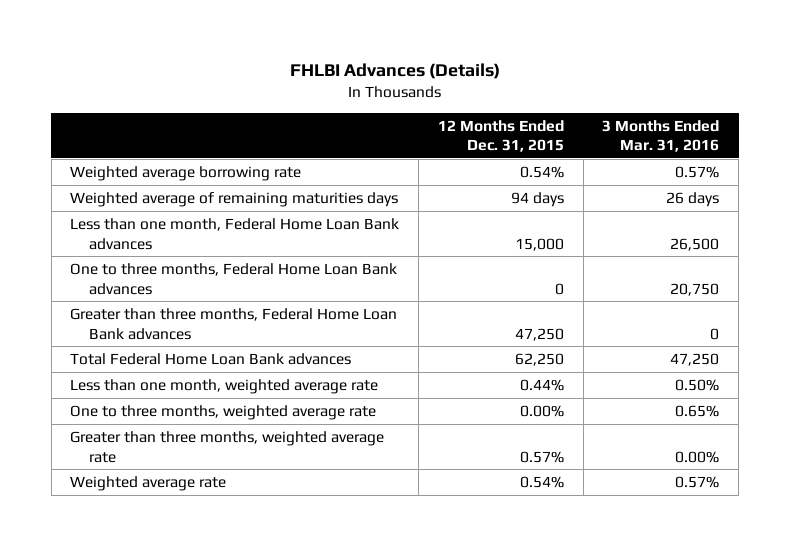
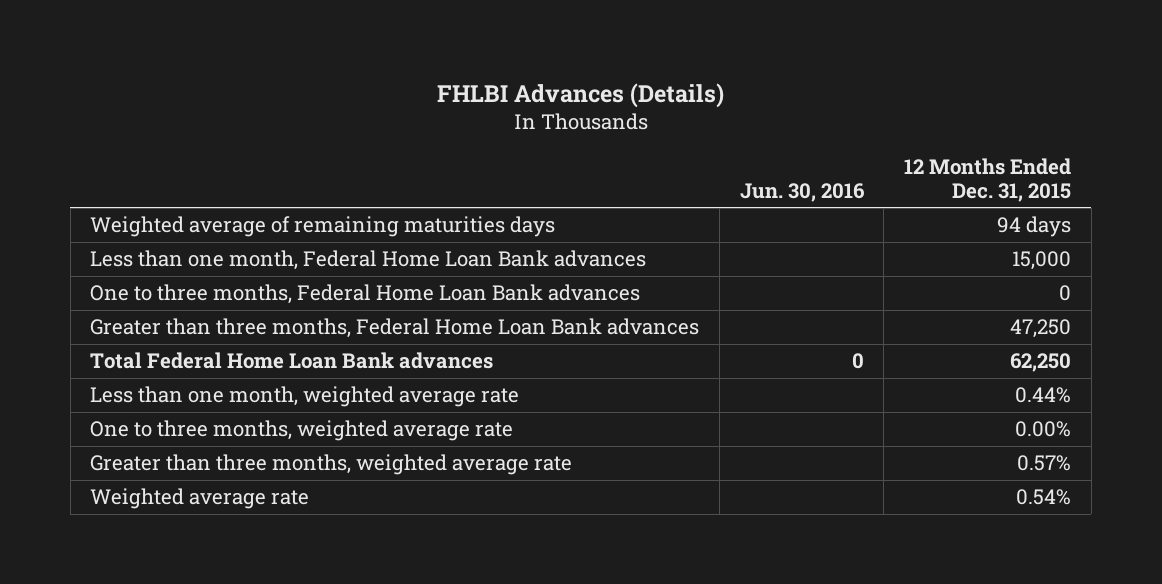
[602,119,720,153] 3 Months Ended Mar. 31, 2016 -> none
none -> [739,182,865,202] Jun. 30, 2016
[70,165,302,181] Weighted average borrowing rate -> none

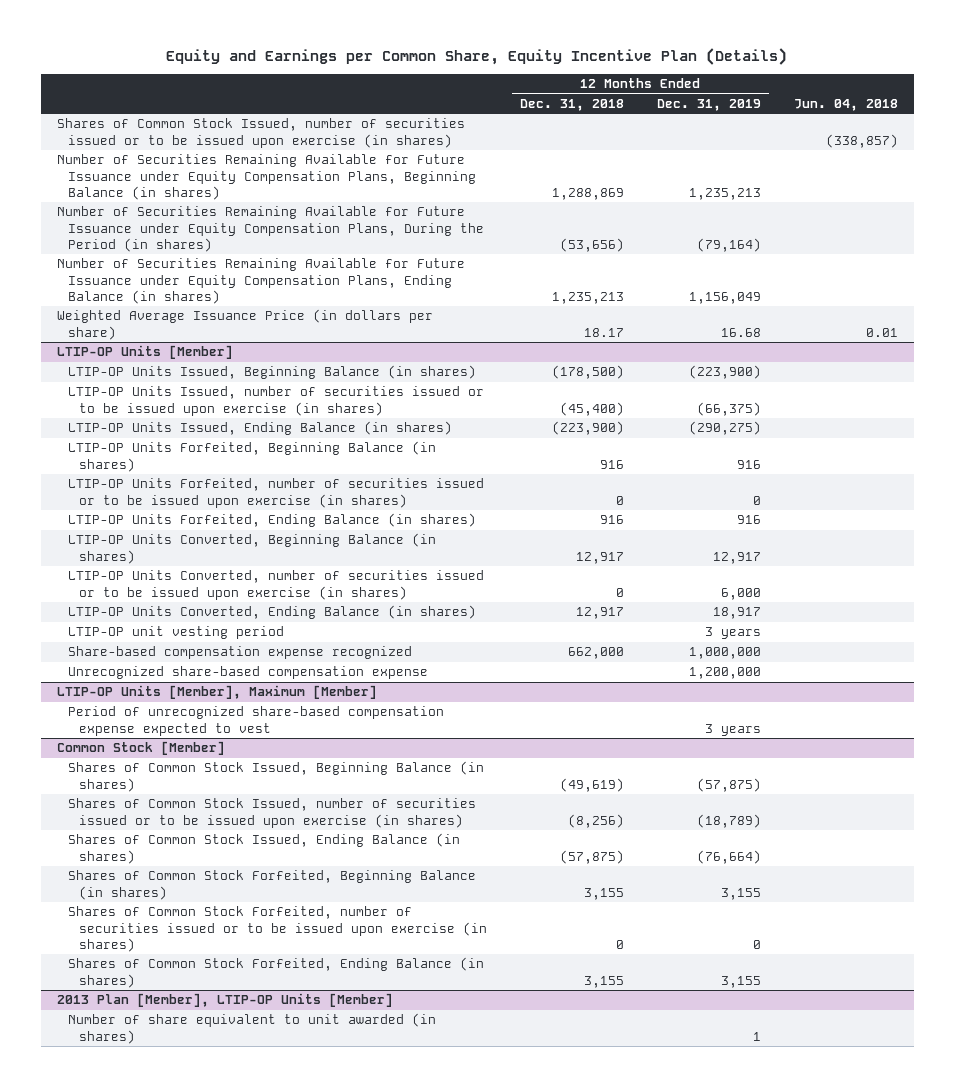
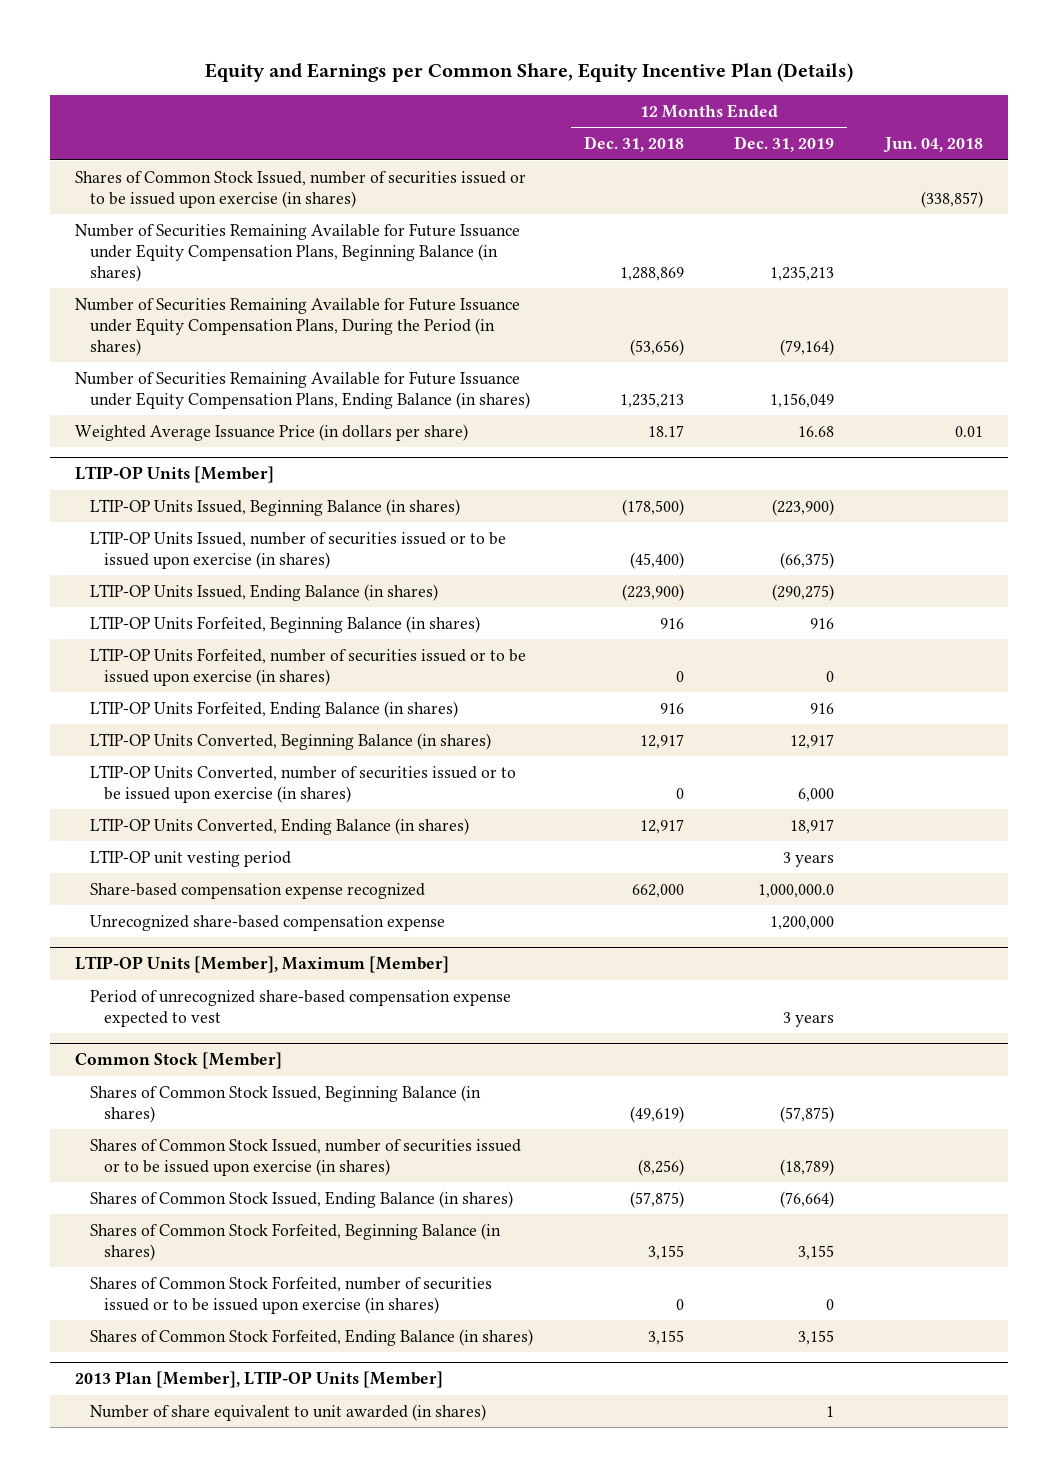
[688,647,761,660] 1,000,000 -> [758,883,835,898] 1,000,000.0

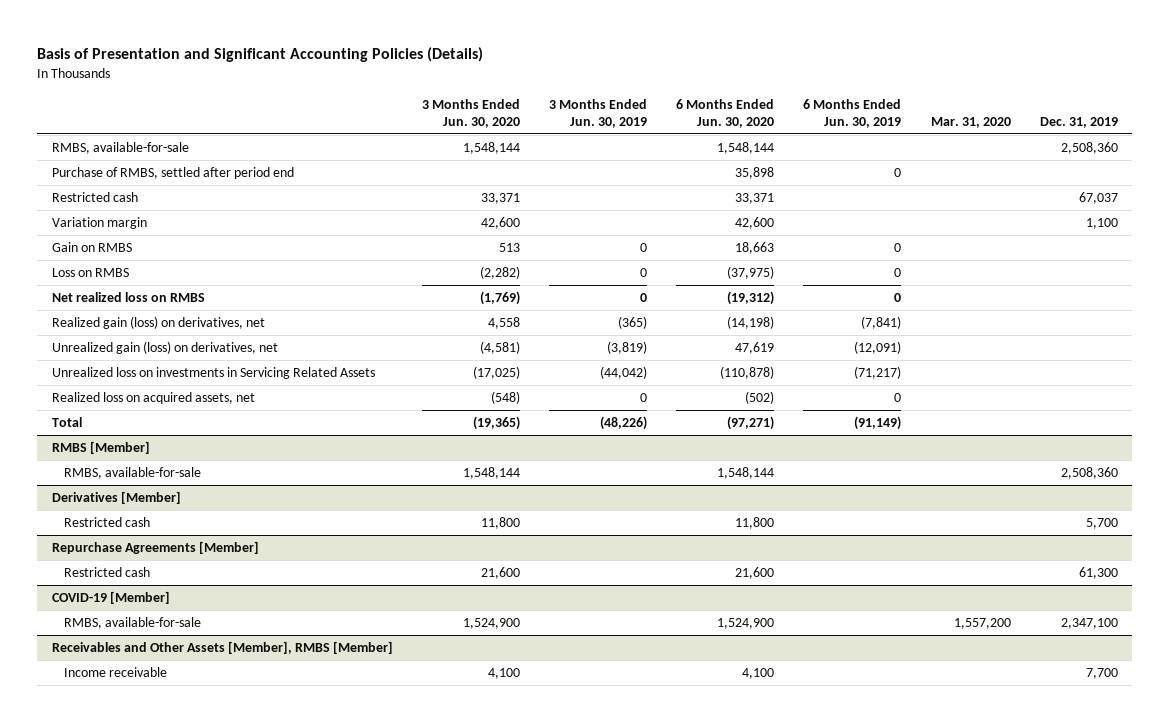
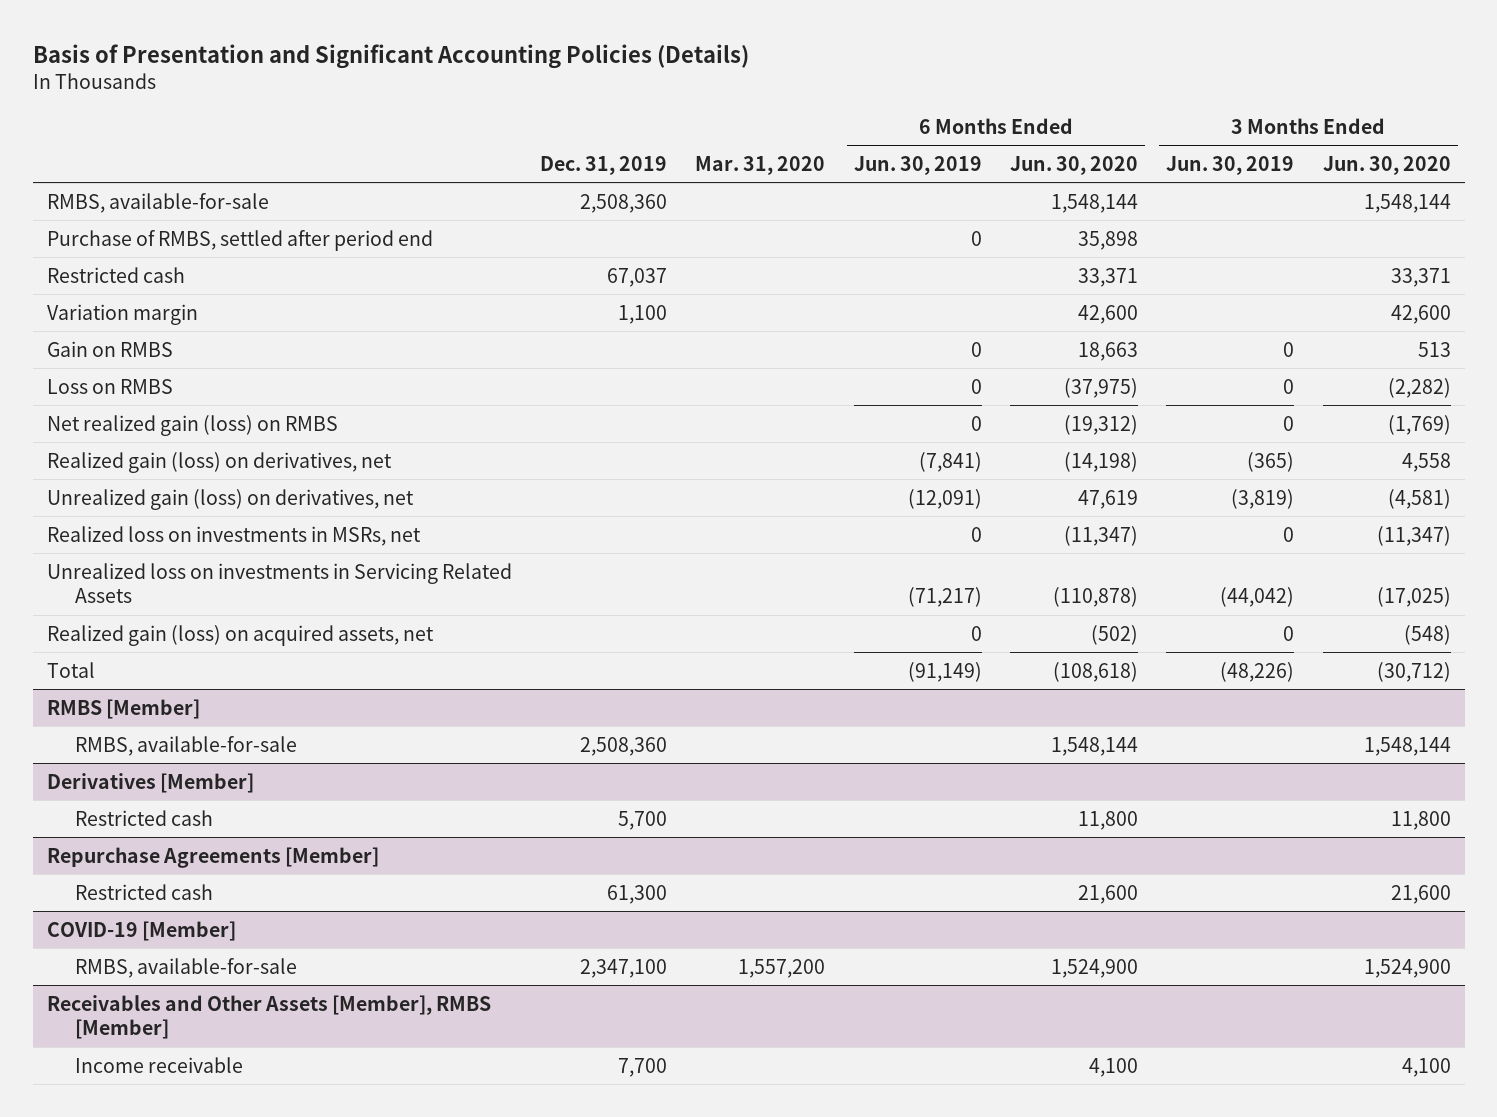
[51,291,205,302] Net realized loss on RMBS -> [46,414,338,436] Net realized gain (loss) on RMBS
none -> [46,525,421,546] Realized loss on investments in MSRs, net
[51,391,255,404] Realized loss on acquired assets, net -> [46,624,434,646] Realized gain (loss) on acquired assets, net
[472,415,520,430] (19,365) -> [1376,661,1451,682] (30,712)
[727,415,775,430] (97,271) -> [1052,661,1138,682] (108,618)

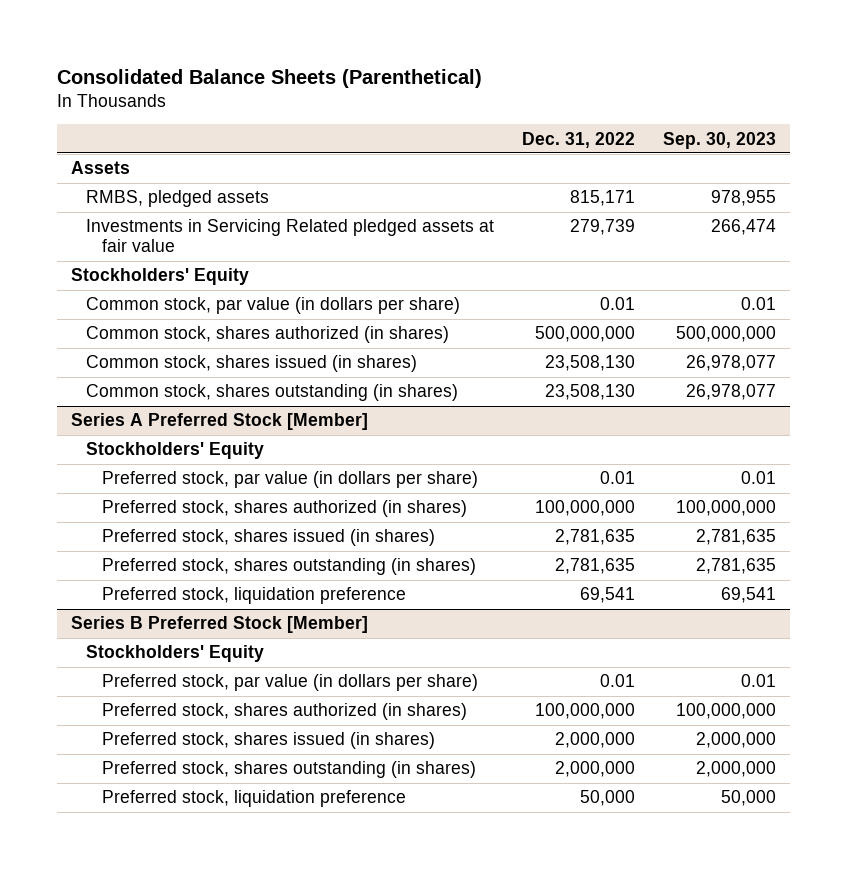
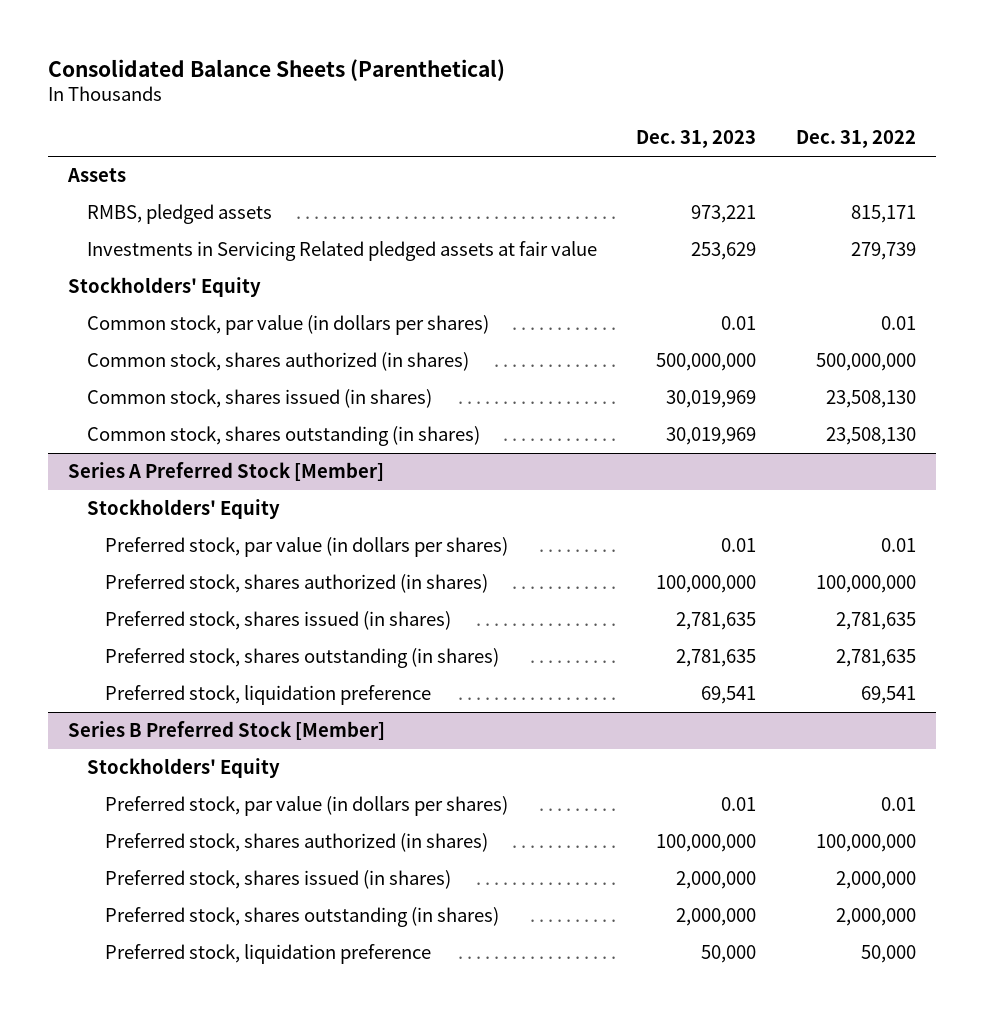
[663,131,777,149] Sep. 30, 2023 -> none
none -> [636,130,757,149] Dec. 31, 2023
[86,297,461,315] Common stock, par value (in dollars per share) -> [86,315,489,336] Common stock, par value (in dollars per shares)
[102,471,479,489] Preferred stock, par value (in dollars per share) -> [105,537,509,558] Preferred stock, par value (in dollars per shares)
[102,674,479,692] Preferred stock, par value (in dollars per share) -> [105,796,509,817] Preferred stock, par value (in dollars per shares)

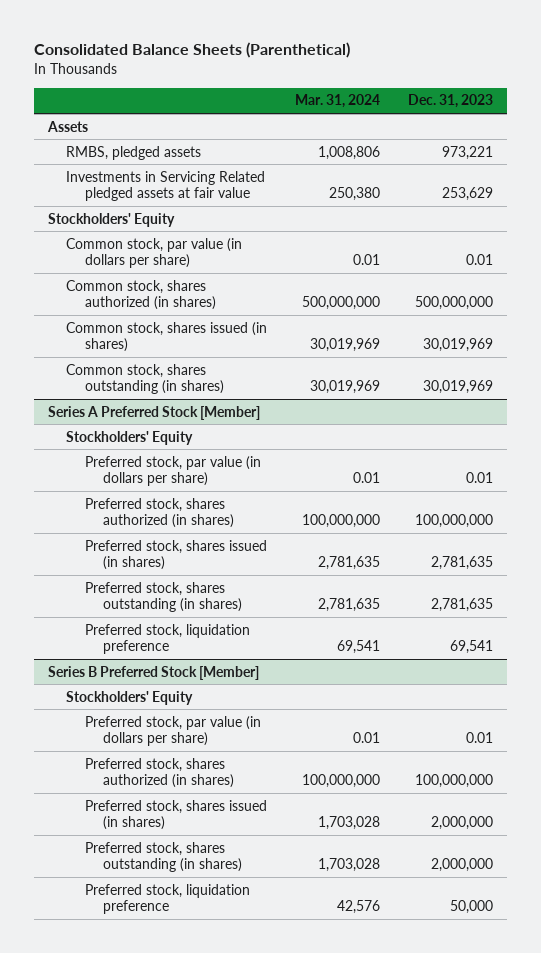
[796,130,917,149] Dec. 31, 2022 -> none
none -> [295,94,381,109] Mar. 31, 2024
[86,315,489,336] Common stock, par value (in dollars per shares) -> [66,237,243,269] Common stock, par value (in dollars per share)
[105,537,509,558] Preferred stock, par value (in dollars per shares) -> [84,455,261,487] Preferred stock, par value (in dollars per share)
[105,796,509,817] Preferred stock, par value (in dollars per shares) -> [84,715,261,747] Preferred stock, par value (in dollars per share)

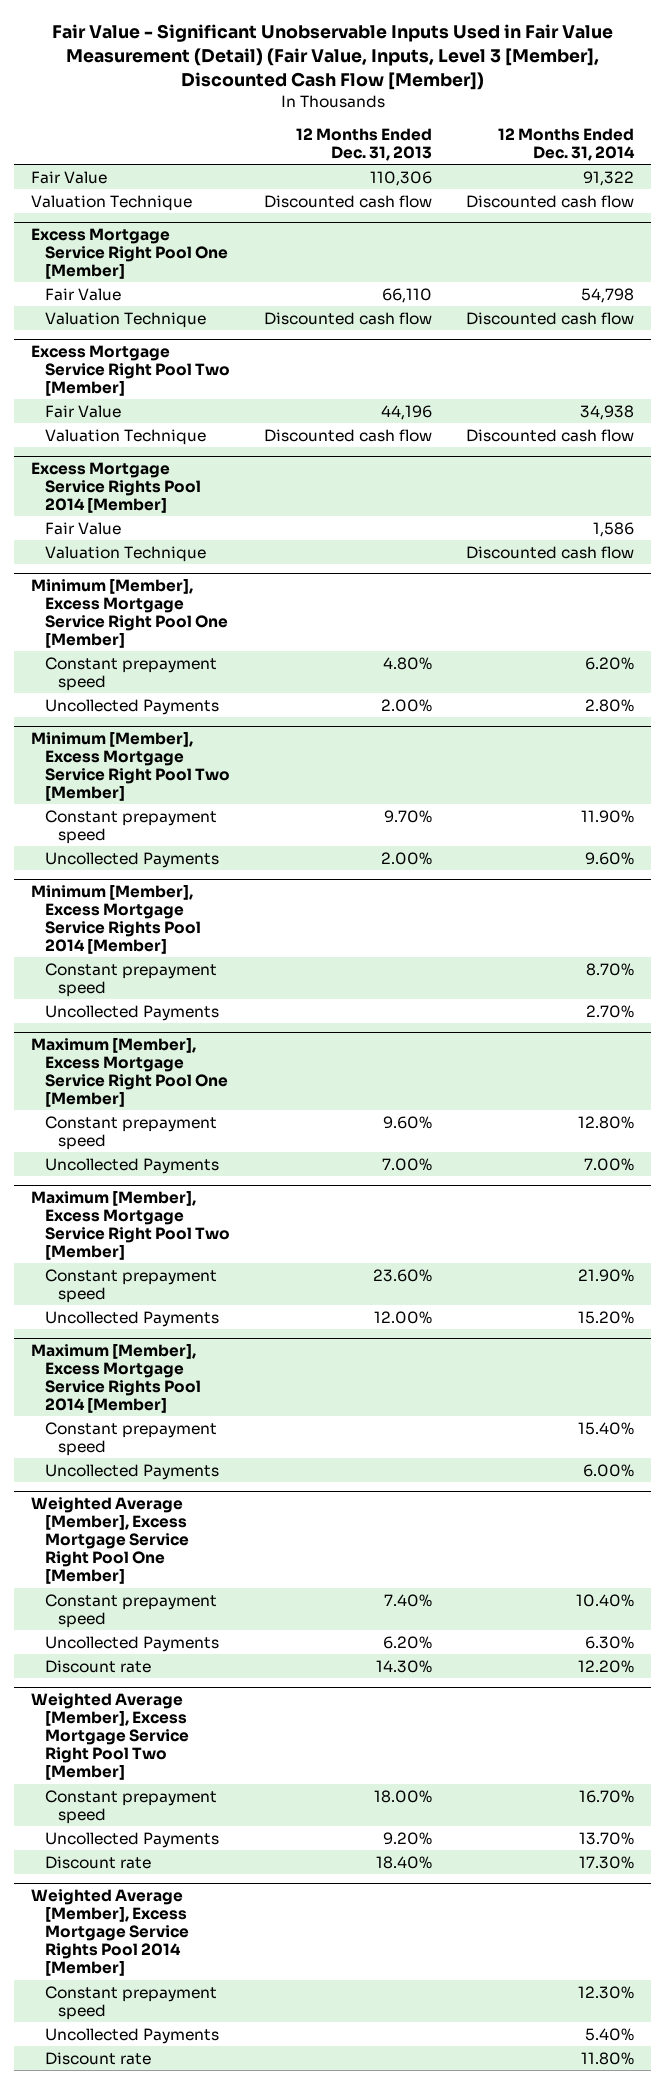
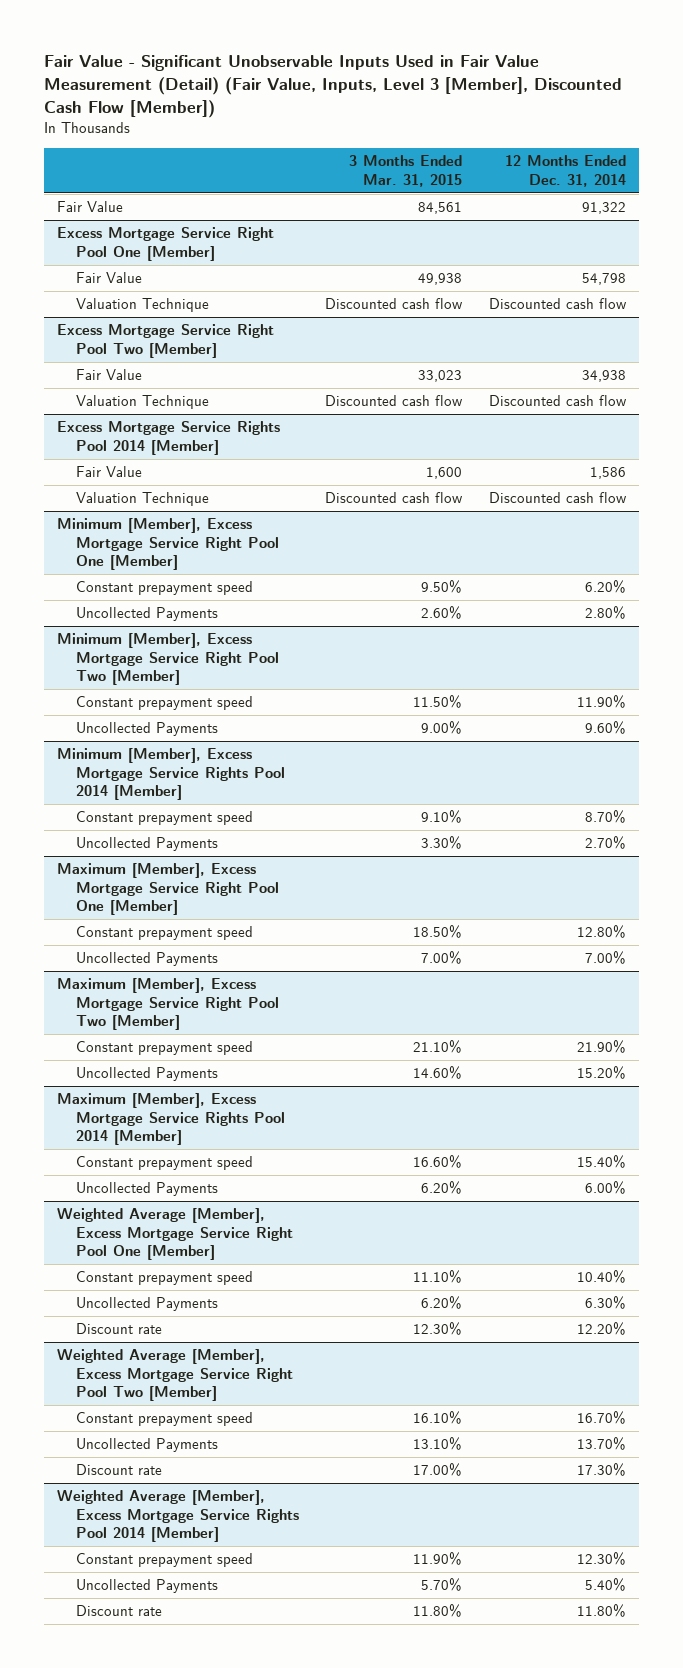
[296,127,433,161] 12 Months Ended Dec. 31, 2013 -> none
none -> [349,155,463,187] 3 Months Ended Mar. 31, 2015
[31,194,193,211] Valuation Technique -> none

